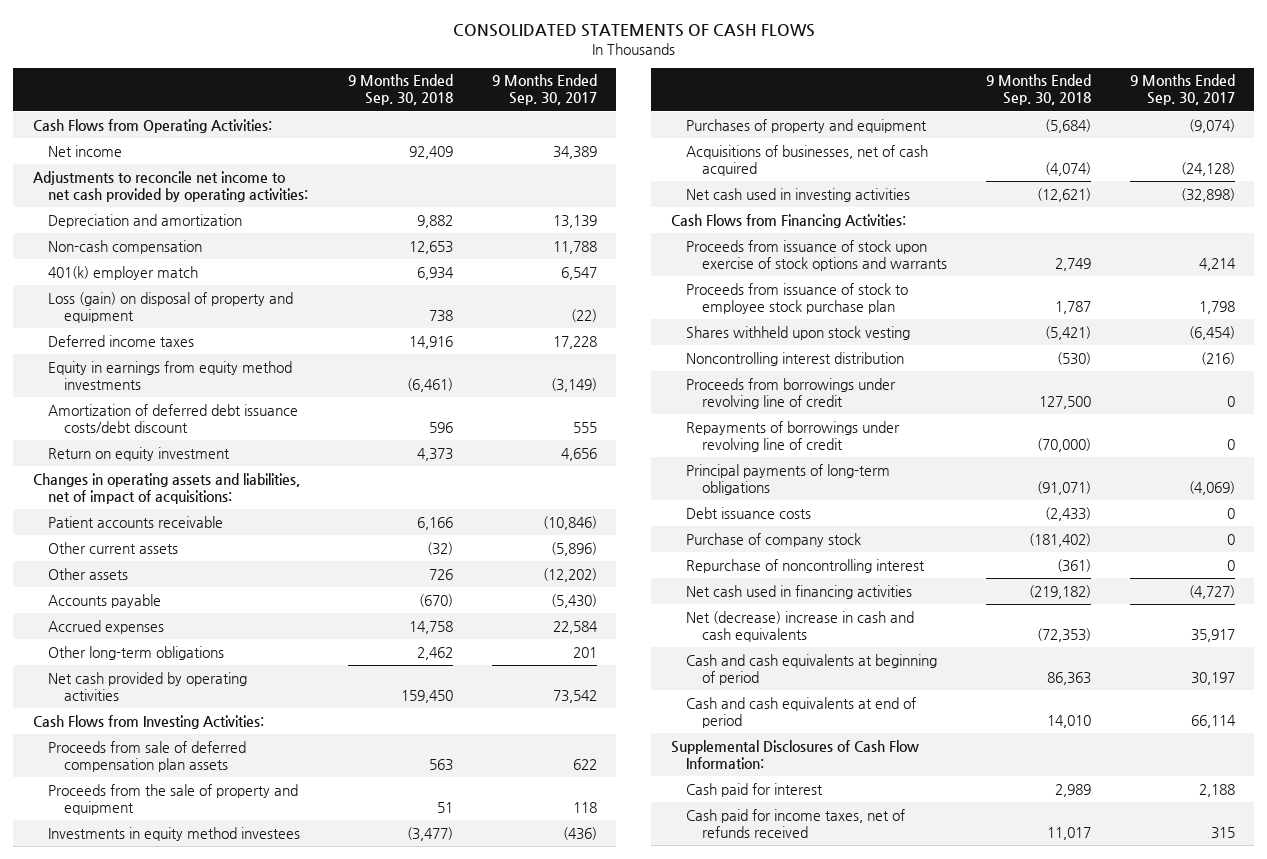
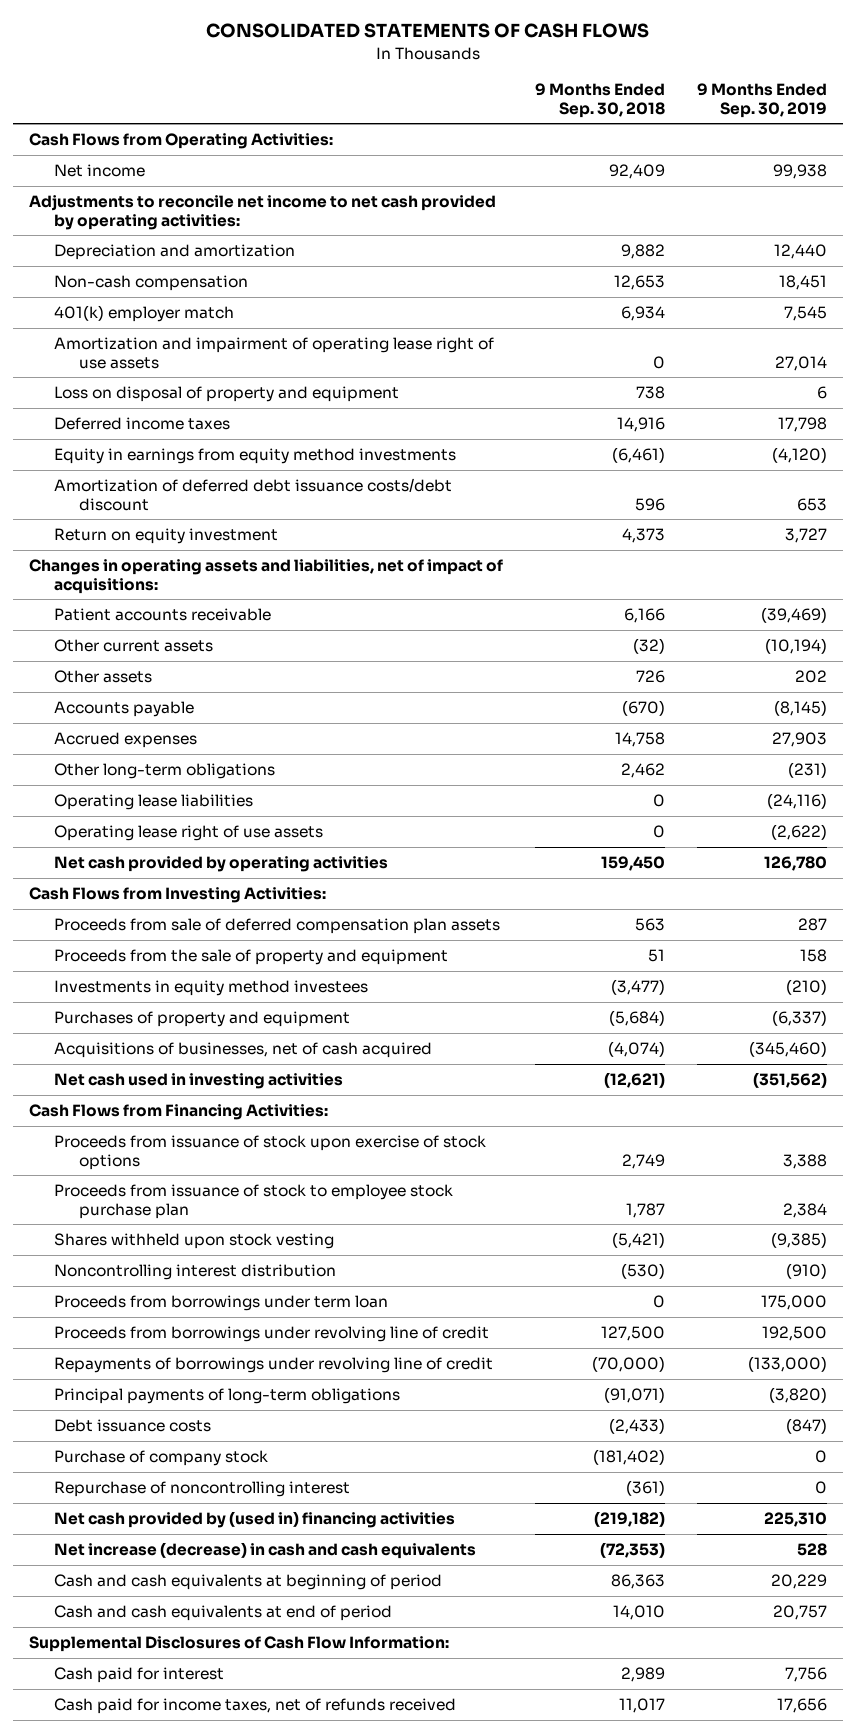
[491,74,597,106] 9 Months Ended Sep. 30, 2017 -> none
none -> [697,83,828,118] 9 Months Ended Sep. 30, 2019
none -> [54,337,495,369] Amortization and impairment of operating lease right of use assets
[48,291,294,323] Loss (gain) on disposal of property and equipment -> [54,386,400,403] Loss on disposal of property and equipment
none -> [54,794,254,811] Operating lease liabilities
none -> [54,825,324,842] Operating lease right of use assets
[686,239,947,271] Proceeds from issuance of stock upon exercise of stock options and warrants -> [54,1135,487,1170] Proceeds from issuance of stock upon exercise of stock options
none -> [54,1295,389,1312] Proceeds from borrowings under term loan
[686,584,913,599] Net cash used in financing activities -> [54,1511,456,1529] Net cash provided by (used in) financing activities
[686,610,915,642] Net (decrease) increase in cash and cash equivalents -> [54,1542,477,1560] Net increase (decrease) in cash and cash equivalents

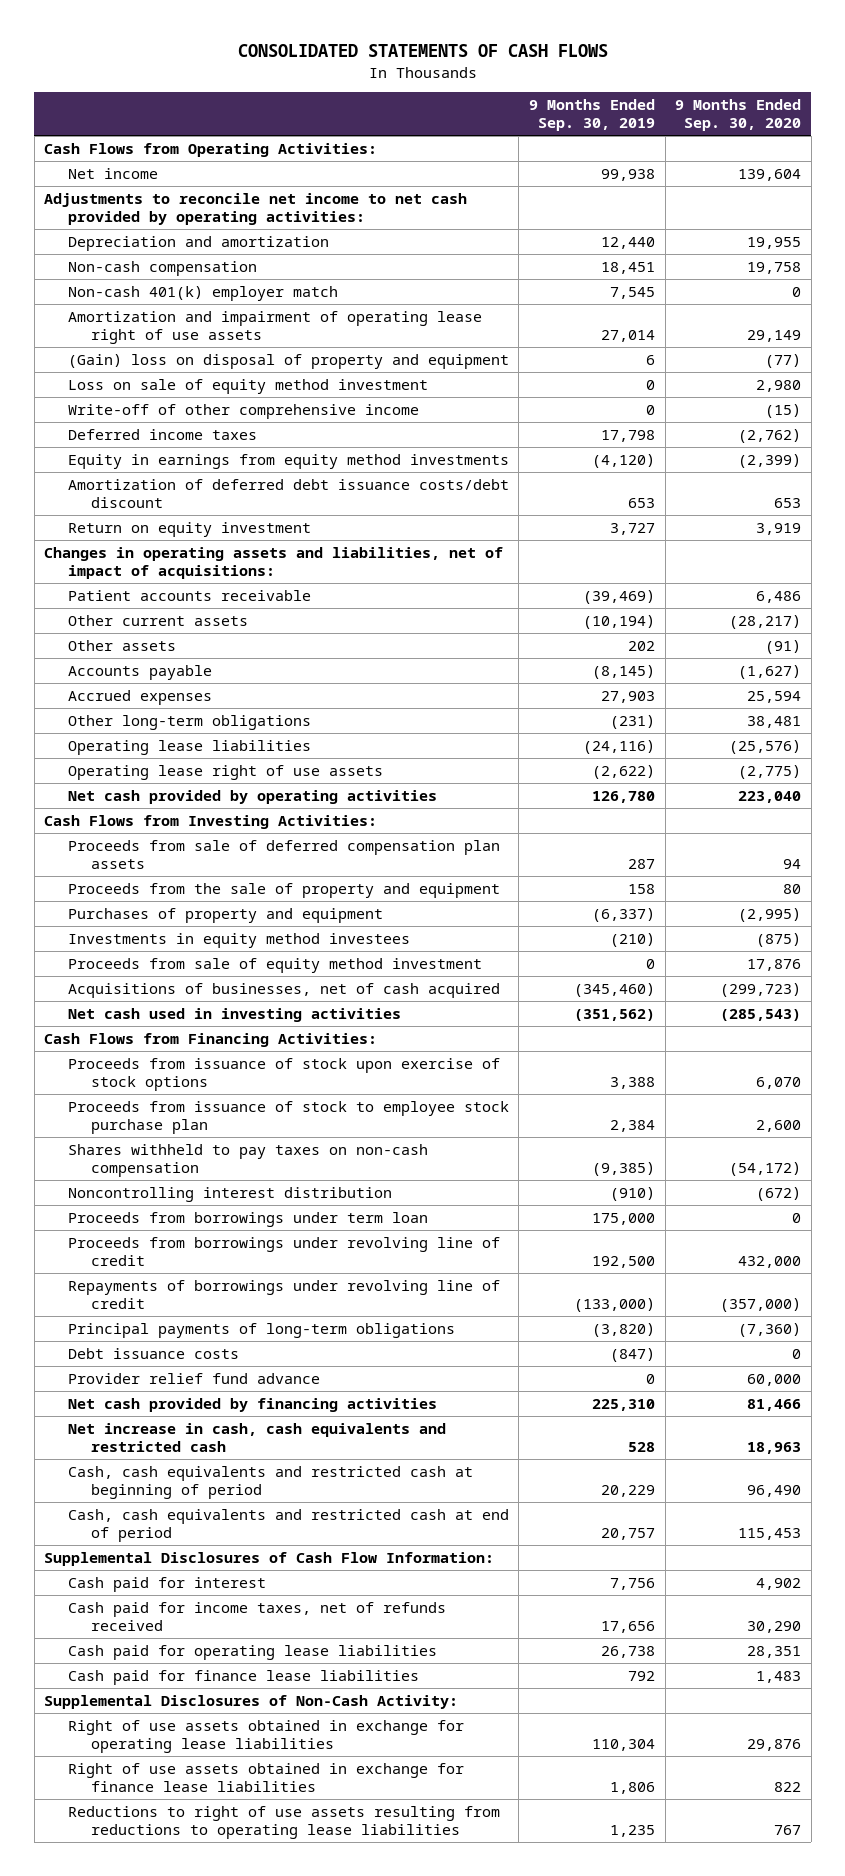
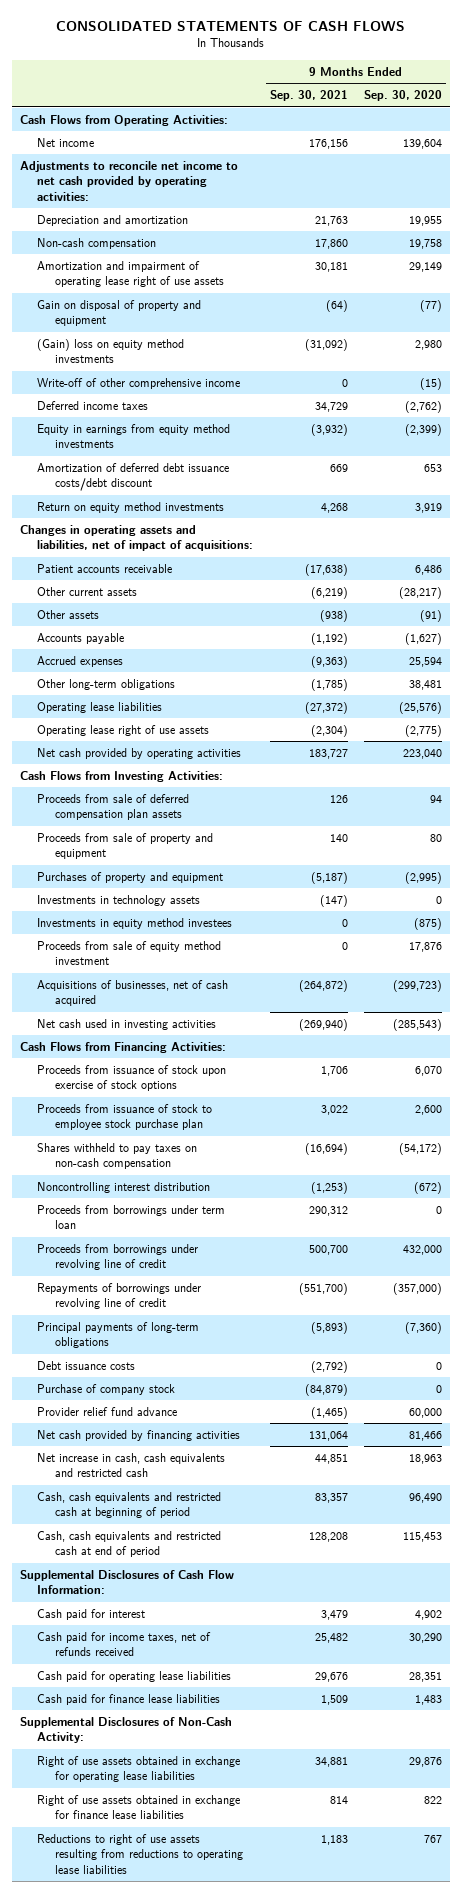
[528,99,655,132] 9 Months Ended Sep. 30, 2019 -> none
none -> [269,90,348,102] Sep. 30, 2021
[67,285,338,301] Non-cash 401(k) employer match -> none
[67,353,509,369] (Gain) loss on disposal of property and equipment -> [37,300,202,327] Gain on disposal of property and equipment
[67,378,428,394] Loss on sale of equity method investment -> [37,339,185,364] (Gain) loss on equity method investments
[67,521,311,537] Return on equity investment -> [37,502,225,514] Return on equity method investments
[67,882,500,898] Proceeds from the sale of property and equipment -> [37,833,214,860] Proceeds from sale of property and equipment
none -> [37,895,201,907] Investments in technology assets
none -> [37,1384,176,1396] Purchase of company stock

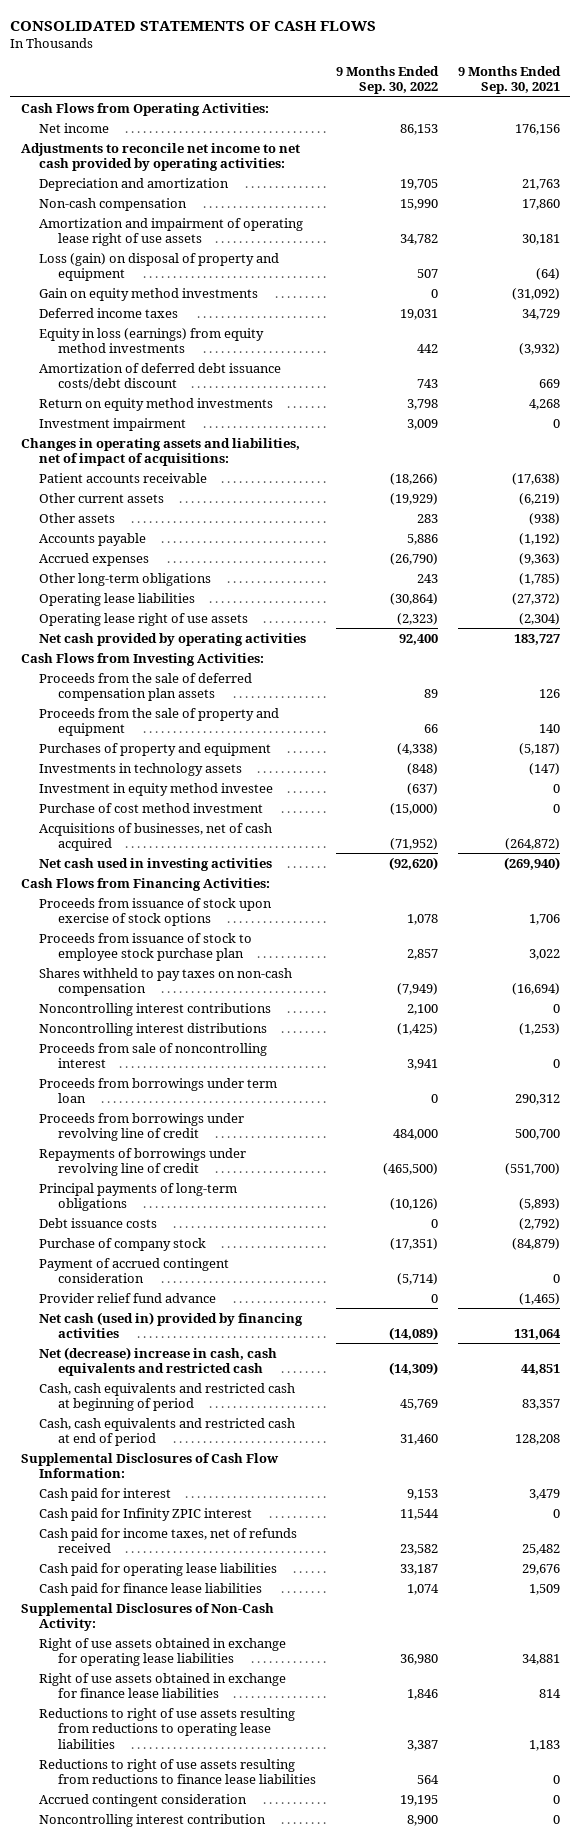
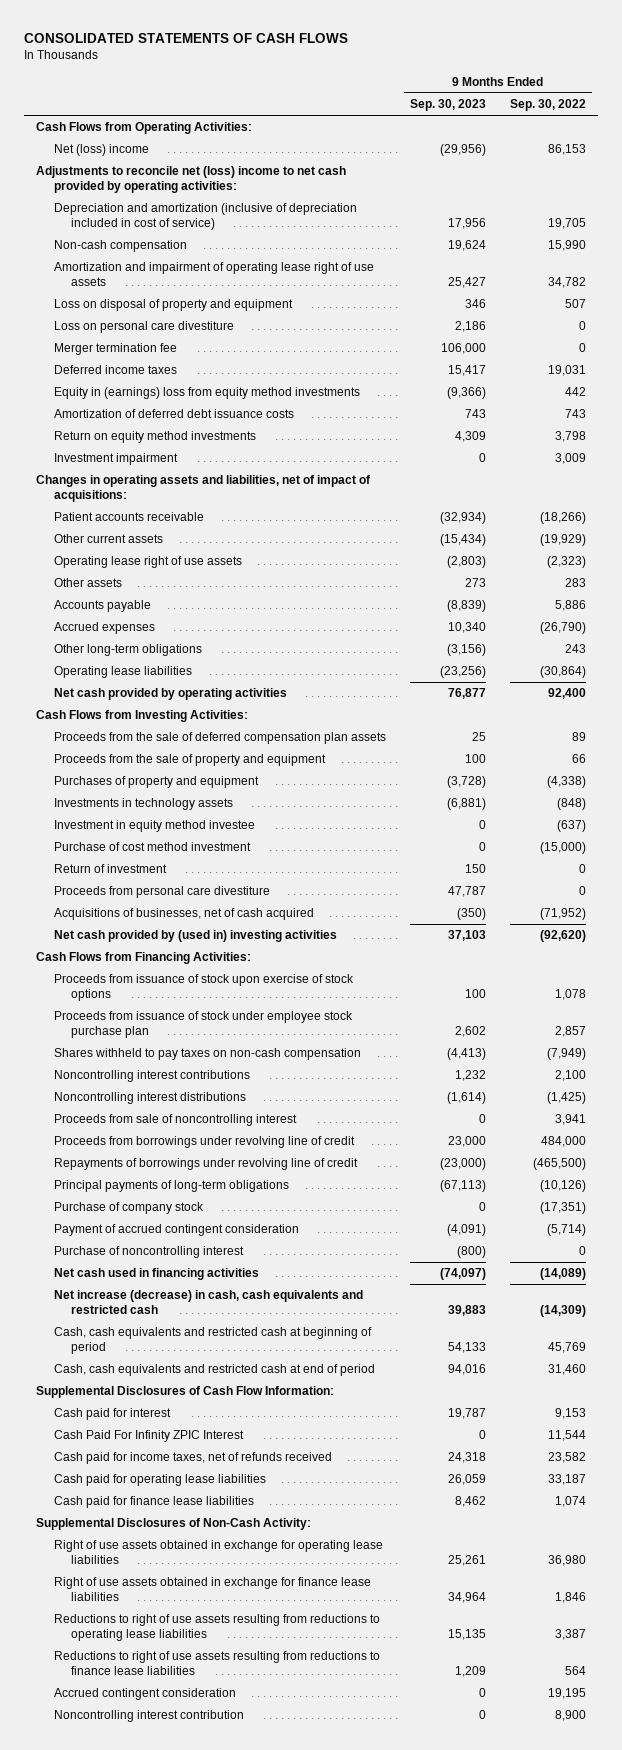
[458,65,562,95] 9 Months Ended Sep. 30, 2021 -> none
none -> [409,99,486,112] Sep. 30, 2023
[39,122,110,133] Net income -> [53,144,149,157] Net (loss) income
[20,142,300,172] Adjustments to reconcile net income to net cash provided by operating activities: -> [36,166,347,194] Adjustments to reconcile net (loss) income to net cash provided by operating activities:
[39,177,230,191] Depreciation and amortization -> [53,203,357,231] Depreciation and amortization (inclusive of depreciation included in cost of service)
[39,287,259,301] Gain on equity method investments -> none
[39,252,280,282] Loss (gain) on disposal of property and equipment -> [53,299,293,312] Loss on disposal of property and equipment
none -> [53,321,234,334] Loss on personal care divestiture
none -> [53,343,177,356] Merger termination fee
[39,327,265,354] Equity in loss (earnings) from equity method investments -> [53,387,360,400] Equity in (earnings) loss from equity method investments
[39,362,282,391] Amortization of deferred debt issuance costs/debt discount -> [53,409,294,419] Amortization of deferred debt issuance costs
[39,612,249,626] Operating lease right of use assets -> [53,556,242,569] Operating lease right of use assets
none -> [53,864,167,874] Return of investment
none -> [53,886,270,899] Proceeds from personal care divestiture
[39,857,273,871] Net cash used in investing activities -> [53,930,337,943] Net cash provided by (used in) investing activities
[39,932,253,962] Proceeds from issuance of stock to employee stock purchase plan -> [53,1011,353,1039] Proceeds from issuance of stock under employee stock purchase plan
[39,1077,278,1104] Proceeds from borrowings under term loan -> none
[39,1217,158,1228] Debt issuance costs -> none
[39,1292,217,1303] Provider relief fund advance -> none
none -> [53,1246,244,1259] Purchase of noncontrolling interest
[39,1311,304,1339] Net cash (used in) provided by financing activities -> [53,1268,259,1281] Net cash used in financing activities
[39,1346,278,1377] Net (decrease) increase in cash, cash equivalents and restricted cash -> [53,1290,363,1315] Net increase (decrease) in cash, cash equivalents and restricted cash
[39,1507,253,1521] Cash paid for Infinity ZPIC interest -> [53,1430,244,1443] Cash Paid For Infinity ZPIC Interest

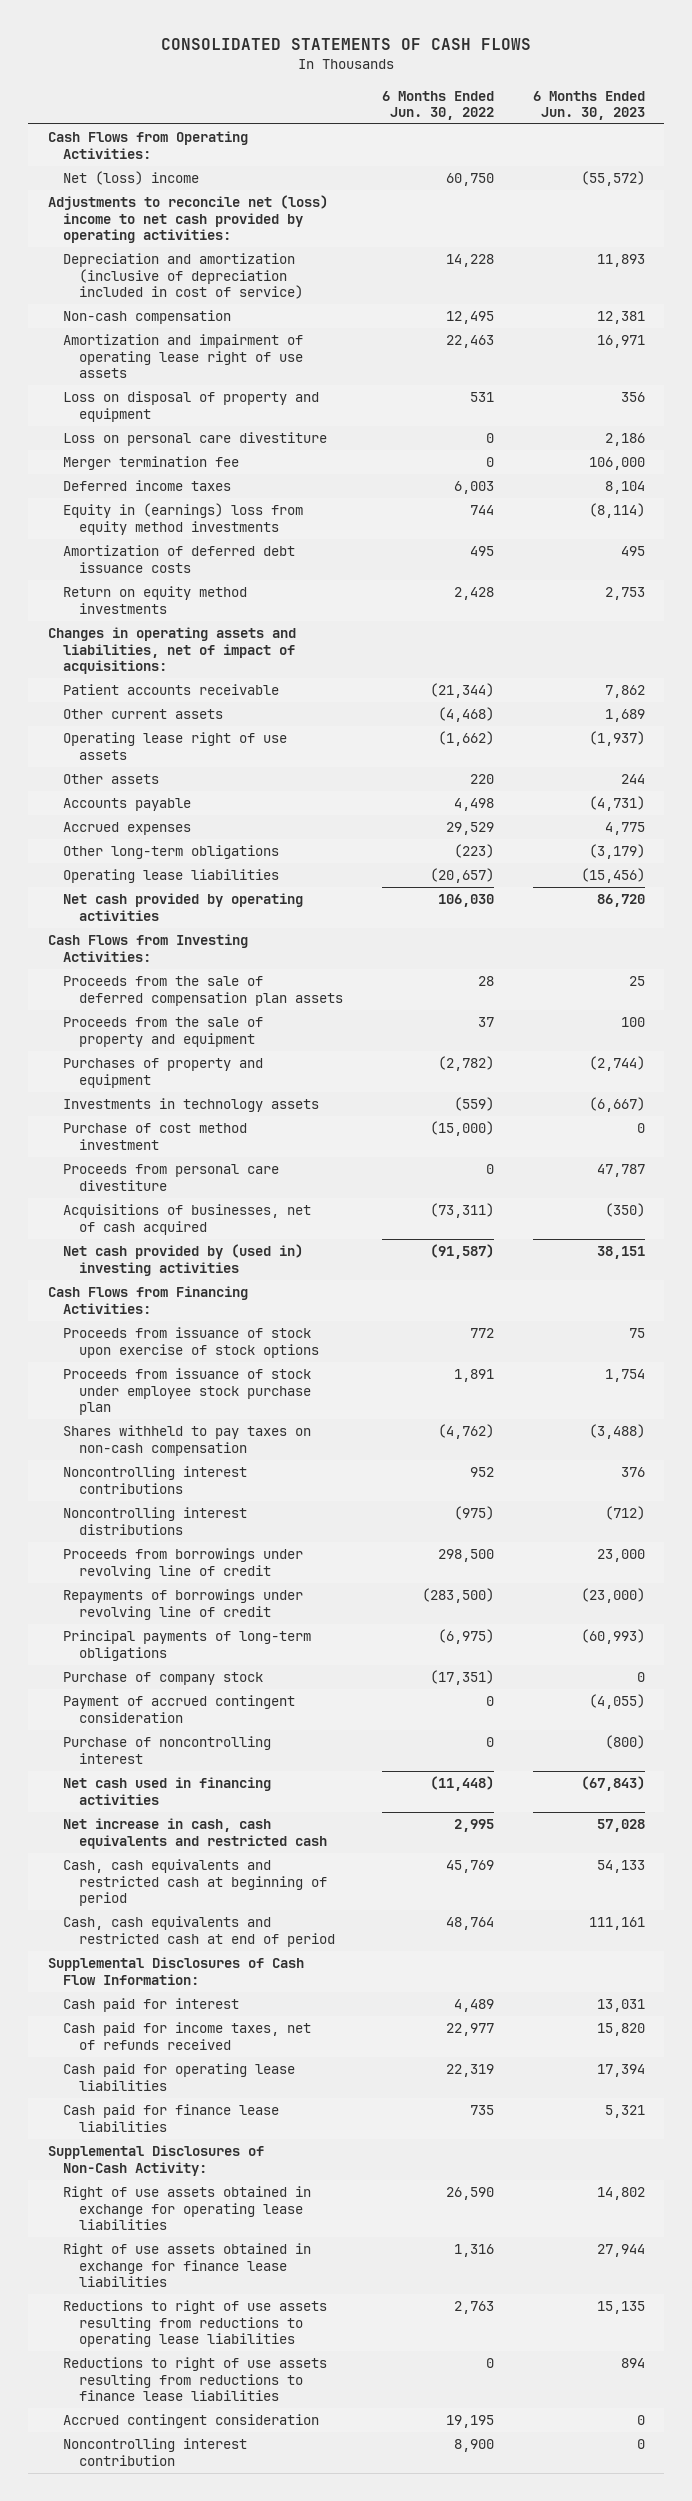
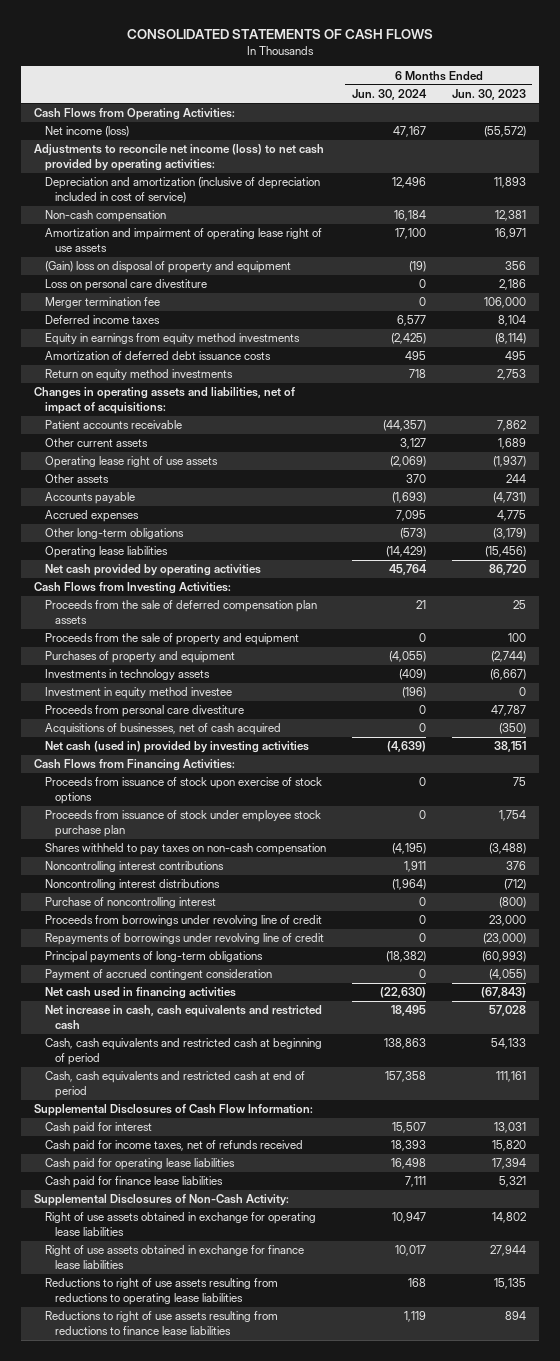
[381,90,494,120] 6 Months Ended Jun. 30, 2022 -> none
none -> [351,88,427,100] Jun. 30, 2024
[63,171,200,186] Net (loss) income -> [44,126,129,138] Net income (loss)
[47,195,328,243] Adjustments to reconcile net (loss) income to net cash provided by operating activities: -> [34,144,325,172] Adjustments to reconcile net income (loss) to net cash provided by operating activities:
[63,391,320,422] Loss on disposal of property and equipment -> [44,261,291,274] (Gain) loss on disposal of property and equipment
[63,503,304,535] Equity in (earnings) loss from equity method investments -> [44,333,300,346] Equity in earnings from equity method investments
[63,1123,248,1150] Purchase of cost method investment -> [44,687,232,700] Investment in equity method investee
[63,1244,304,1276] Net cash provided by (used in) investing activities -> [44,741,309,754] Net cash (used in) provided by investing activities
[63,1736,272,1764] Purchase of noncontrolling interest -> [44,897,216,909] Purchase of noncontrolling interest
[63,1672,264,1686] Purchase of company stock -> none
[63,2414,320,2429] Accrued contingent consideration -> none
[63,2438,248,2466] Noncontrolling interest contribution -> none

